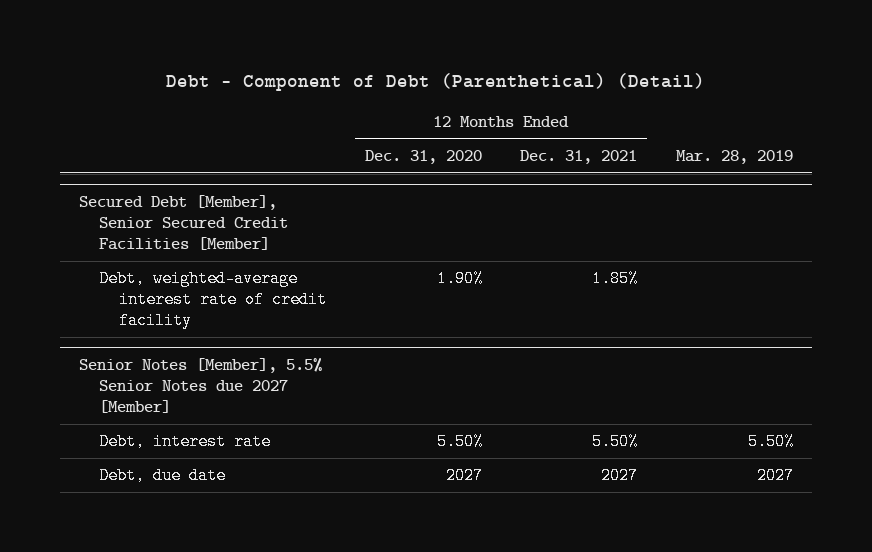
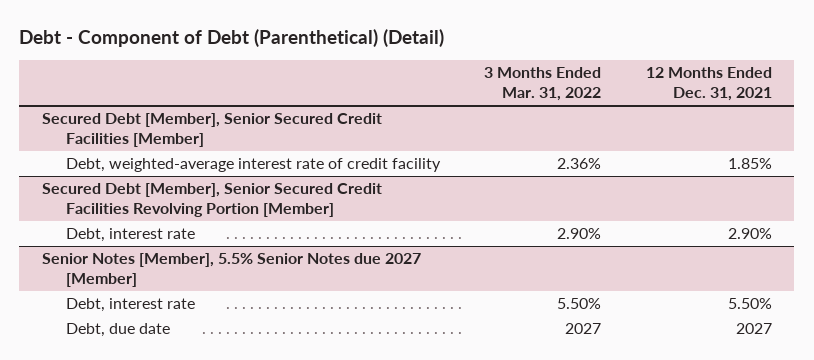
[364,150,482,165] Dec. 31, 2020 -> none
[675,150,793,165] Mar. 28, 2019 -> none
none -> [484,67,602,102] 3 Months Ended Mar. 31, 2022
none -> [41,183,382,218] Secured Debt [Member], Senior Secured Credit Facilities Revolving Portion [Member]
none -> [65,228,195,243] Debt, interest rate

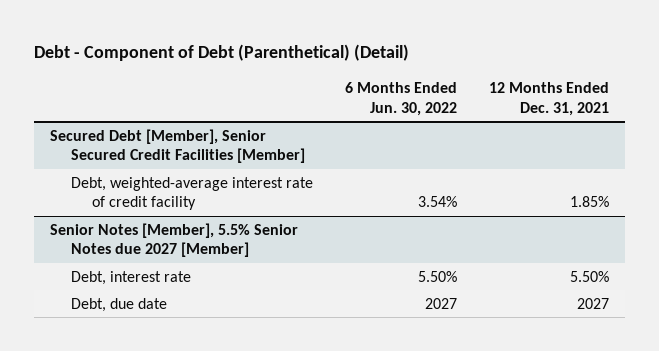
[484,67,602,102] 3 Months Ended Mar. 31, 2022 -> none
none -> [344,81,457,116] 6 Months Ended Jun. 30, 2022
[41,183,382,218] Secured Debt [Member], Senior Secured Credit Facilities Revolving Portion [Member] -> none
[65,228,195,243] Debt, interest rate -> none

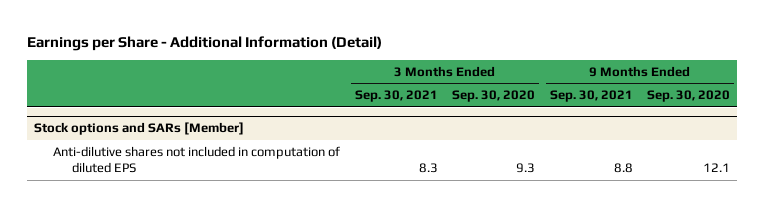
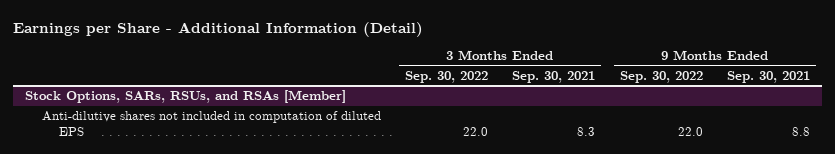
[452,90,536,103] Sep. 30, 2020 -> none
[647,90,731,103] Sep. 30, 2020 -> none
none -> [405,70,489,83] Sep. 30, 2022
none -> [619,70,703,83] Sep. 30, 2022
[34,122,245,136] Stock options and SARs [Member] -> [24,90,346,104] Stock Options, SARs, RSUs, and RSAs [Member]

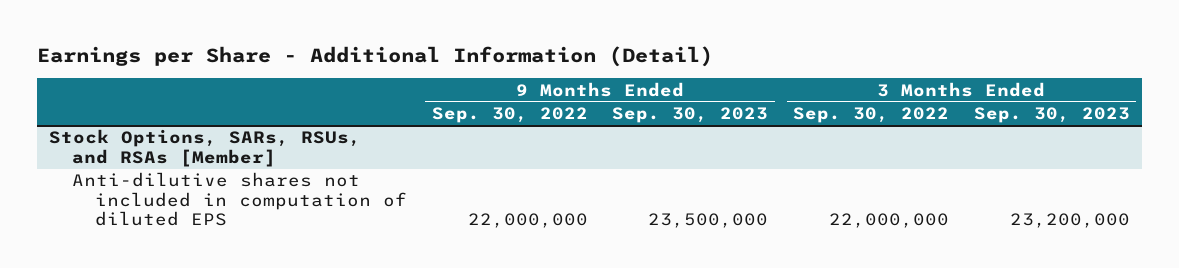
[512,70,596,83] Sep. 30, 2021 -> none
[726,70,810,83] Sep. 30, 2021 -> none
none -> [612,107,769,124] Sep. 30, 2023
none -> [973,107,1130,124] Sep. 30, 2023
[463,127,489,137] 22.0 -> [829,213,950,229] 22,000,000
[677,127,703,137] 22.0 -> [467,213,588,229] 22,000,000

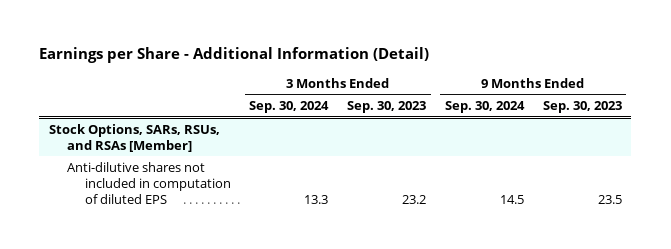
[431,107,588,124] Sep. 30, 2022 -> none
[793,107,950,124] Sep. 30, 2022 -> none
none -> [249,101,330,114] Sep. 30, 2024
none -> [445,101,526,114] Sep. 30, 2024
[648,213,769,229] 23,500,000 -> [597,194,622,204] 23.5
[1009,213,1130,229] 23,200,000 -> [402,194,427,204] 23.2

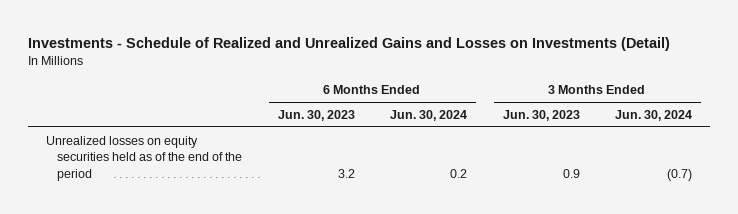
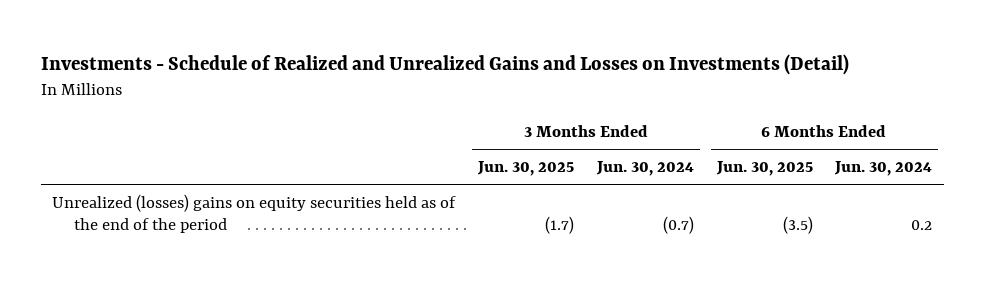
[277,109,355,121] Jun. 30, 2023 -> none
[502,109,580,121] Jun. 30, 2023 -> none
none -> [477,160,575,176] Jun. 30, 2025
none -> [715,160,813,176] Jun. 30, 2025
[45,135,242,181] Unrealized losses on equity securities held as of the end of the period -> [52,193,457,234] Unrealized (losses) gains on equity securities held as of the end of the period

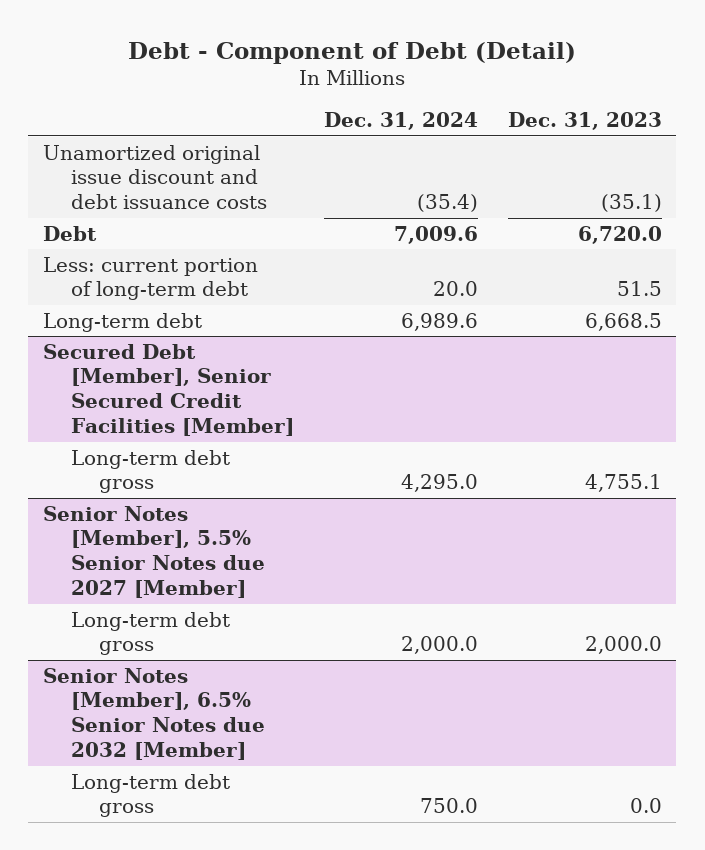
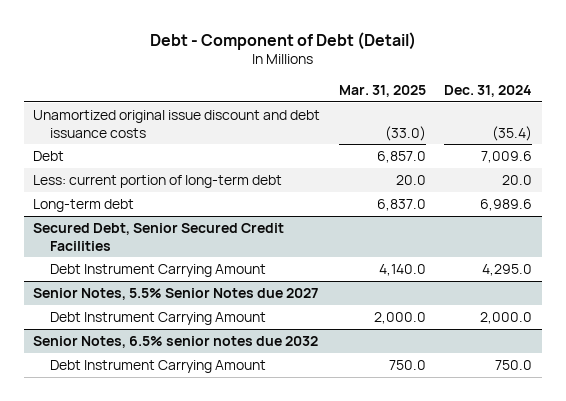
[507,112,662,131] Dec. 31, 2023 -> none
none -> [338,85,426,98] Mar. 31, 2025
[43,343,295,437] Secured Debt [Member], Senior Secured Credit Facilities [Member] -> [33,222,285,251] Secured Debt, Senior Secured Credit Facilities
[71,449,231,494] Long-term debt gross -> [49,263,266,277] Debt Instrument Carrying Amount
[43,505,266,599] Senior Notes [Member], 5.5% Senior Notes due 2027 [Member] -> [33,287,319,300] Senior Notes, 5.5% Senior Notes due 2027
[71,611,231,656] Long-term debt gross -> [49,311,266,325] Debt Instrument Carrying Amount
[43,667,266,761] Senior Notes [Member], 6.5% Senior Notes due 2032 [Member] -> [33,335,319,348] Senior Notes, 6.5% senior notes due 2032
[71,773,231,818] Long-term debt gross -> [49,359,266,373] Debt Instrument Carrying Amount

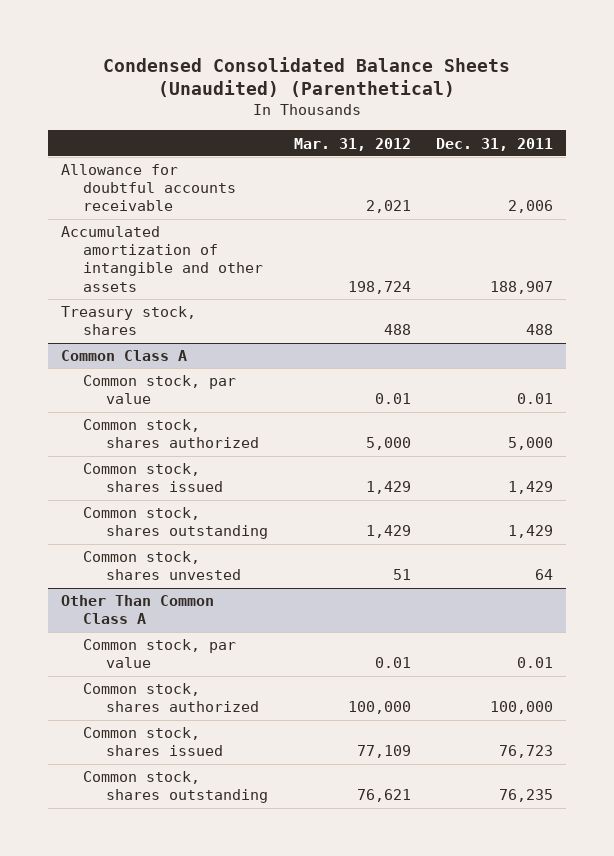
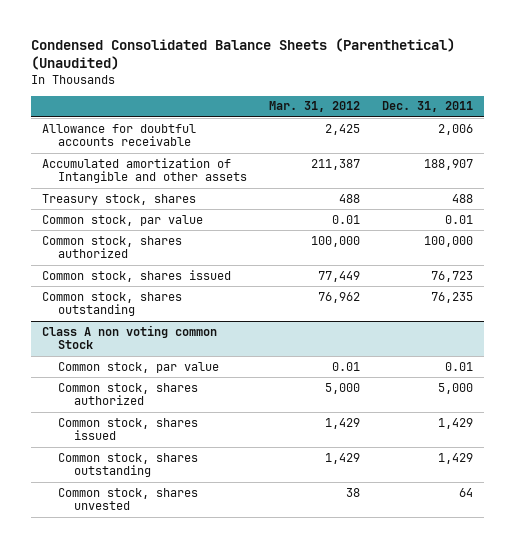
[103,56,511,97] Condensed Consolidated Balance Sheets (Unaudited) (Parenthetical) -> [31,37,456,70] Condensed Consolidated Balance Sheets (Parenthetical) (Unaudited)
[365,200,411,214] 2,021 -> [324,123,360,135] 2,425
[61,226,264,292] Accumulated amortization of intangible and other assets -> [42,157,248,184] Accumulated amortization of Intangible and other assets
[347,280,411,294] 198,724 -> [310,158,360,170] 211,387
[61,350,188,362] Common Class A -> none
none -> [42,235,183,259] Common stock, shares authorized
none -> [42,269,232,282] Common stock, shares issued
none -> [42,291,183,317] Common stock, shares outstanding
none -> [42,324,218,350] Class A non voting common Stock
none -> [58,361,220,373] Common stock, par value
[61,595,215,625] Other Than Common Class A -> none
[83,639,237,669] Common stock, par value -> none
[83,683,259,713] Common stock, shares authorized -> none
[83,727,223,757] Common stock, shares issued -> none
[83,771,268,804] Common stock, shares outstanding -> none
[392,569,411,581] 51 -> [345,487,360,497] 38

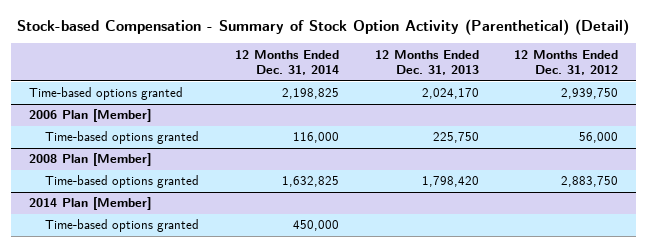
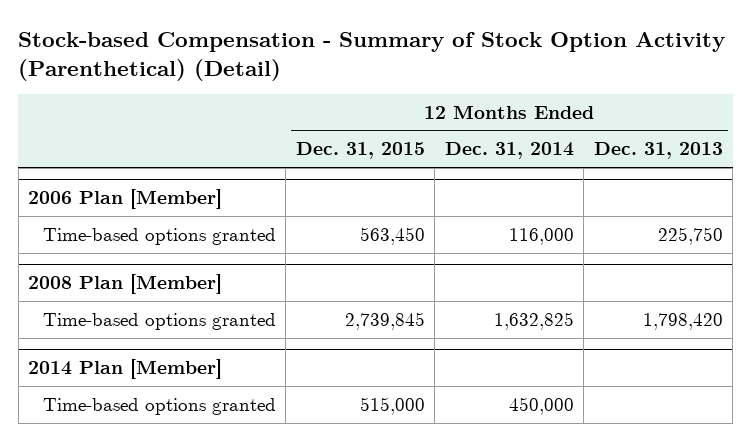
[514,49,619,76] 12 Months Ended Dec. 31, 2012 -> none
none -> [295,142,425,160] Dec. 31, 2015
[28,87,183,101] Time-based options granted -> none

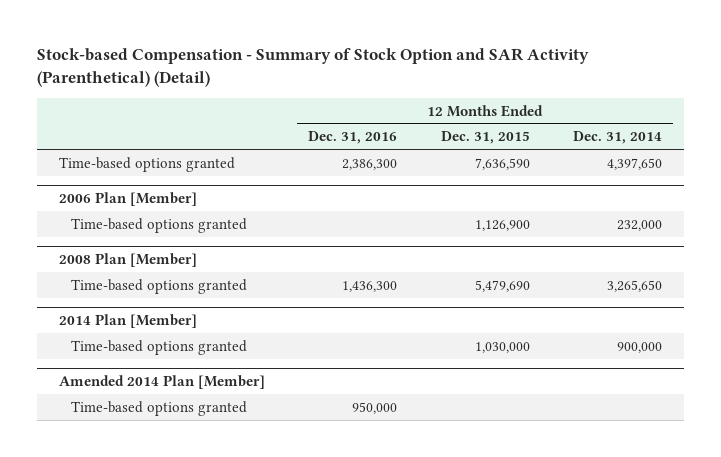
[18,31,726,81] Stock-based Compensation - Summary of Stock Option Activity (Parenthetical) (Detail) -> [37,48,590,88] Stock-based Compensation - Summary of Stock Option and SAR Activity (Parenthetical) (Detail)
[593,142,723,160] Dec. 31, 2013 -> none
none -> [308,131,398,145] Dec. 31, 2016
none -> [58,156,235,172] Time-based options granted
[359,226,425,245] 563,450 -> [474,219,530,231] 1,126,900
[508,227,574,245] 116,000 -> [617,219,663,231] 232,000
[344,311,425,330] 2,739,845 -> [474,279,530,292] 5,479,690
[493,311,574,330] 1,632,825 -> [607,279,663,292] 3,265,650
[359,396,425,415] 515,000 -> [474,341,530,353] 1,030,000
[508,396,574,415] 450,000 -> [617,341,663,353] 900,000
none -> [58,374,265,389] Amended 2014 Plan [Member]
none -> [70,400,247,416] Time-based options granted

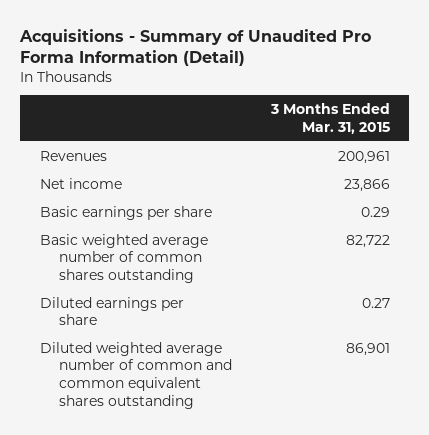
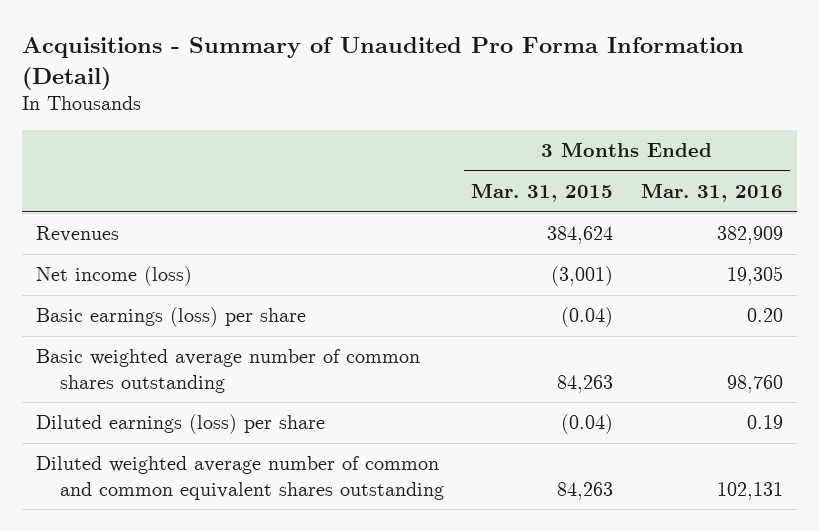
none -> [641,182,784,202] Mar. 31, 2016
[337,150,390,164] 200,961 -> [547,226,614,245] 384,624
[39,177,122,189] Net income -> [36,266,193,287] Net income (loss)
[343,178,390,192] 23,866 -> [551,266,614,287] (3,001)
[39,205,212,220] Basic earnings per share -> [36,307,307,328] Basic earnings (loss) per share
[360,206,390,217] 0.29 -> [561,307,614,328] (0.04)
[345,234,390,248] 82,722 -> [557,374,614,393] 84,263
[39,296,184,326] Diluted earnings per share -> [36,414,326,435] Diluted earnings (loss) per share
[361,297,390,308] 0.27 -> [561,414,614,435] (0.04)
[345,342,390,356] 86,901 -> [557,481,614,500] 84,263

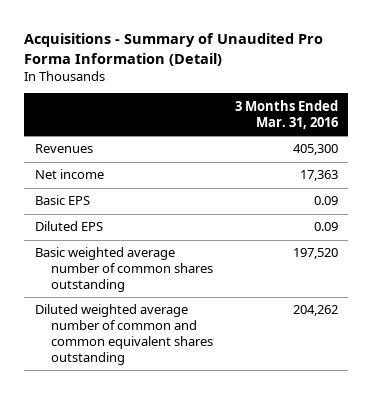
[471,182,614,202] Mar. 31, 2015 -> none
[36,307,307,328] Basic earnings (loss) per share -> none
[36,414,326,435] Diluted earnings (loss) per share -> none
[717,226,784,245] 382,909 -> [292,144,338,156] 405,300
[36,266,193,287] Net income (loss) -> [34,169,104,180] Net income
[727,266,784,286] 19,305 -> [299,170,338,182] 17,363
none -> [34,195,90,206] Basic EPS
none -> [34,221,103,232] Diluted EPS
[727,374,784,393] 98,760 -> [292,248,338,260] 197,520
[717,481,784,500] 102,131 -> [292,305,338,317] 204,262

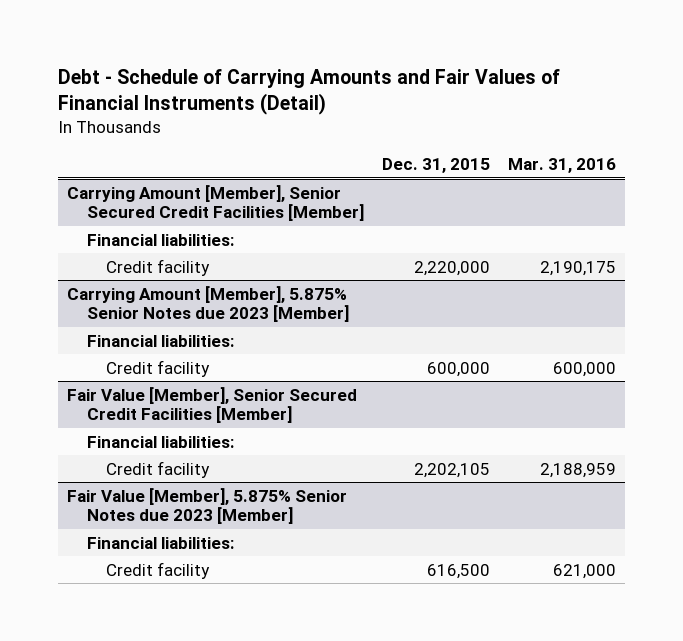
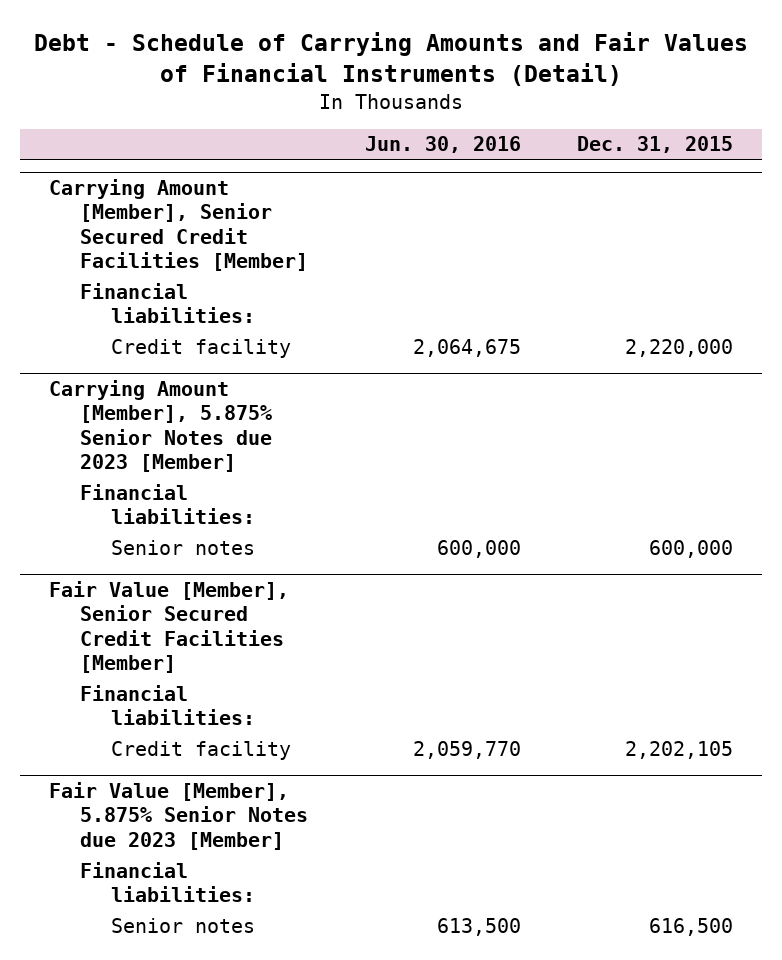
[507,157,616,173] Mar. 31, 2016 -> none
none -> [364,136,521,154] Jun. 30, 2016
[106,359,211,377] Credit facility -> none
none -> [111,539,256,555] Senior notes
[106,561,211,579] Credit facility -> [111,917,256,933] Senior notes

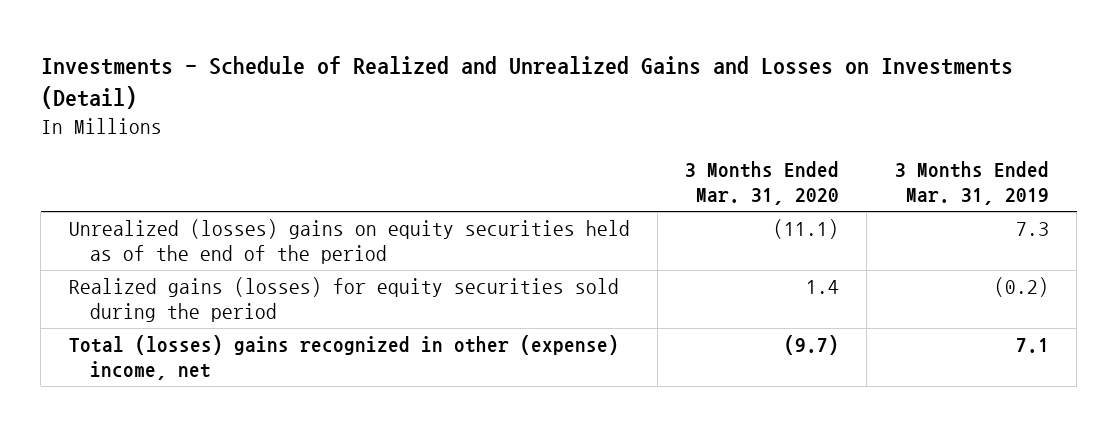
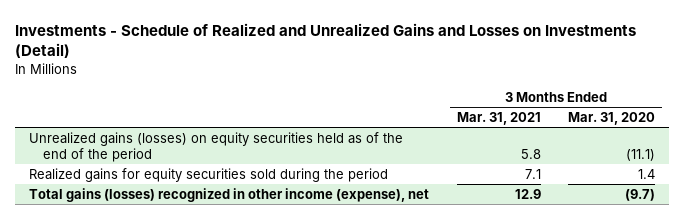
[894,161,1049,206] 3 Months Ended Mar. 31, 2019 -> none
none -> [456,112,541,126] Mar. 31, 2021
[68,218,630,265] Unrealized (losses) gains on equity securities held as of the end of the period -> [29,131,404,162] Unrealized gains (losses) on equity securities held as of the end of the period
[68,276,619,323] Realized gains (losses) for equity securities sold during the period -> [29,167,389,182] Realized gains for equity securities sold during the period
[68,334,619,381] Total (losses) gains recognized in other (expense) income, net -> [29,187,430,202] Total gains (losses) recognized in other income (expense), net

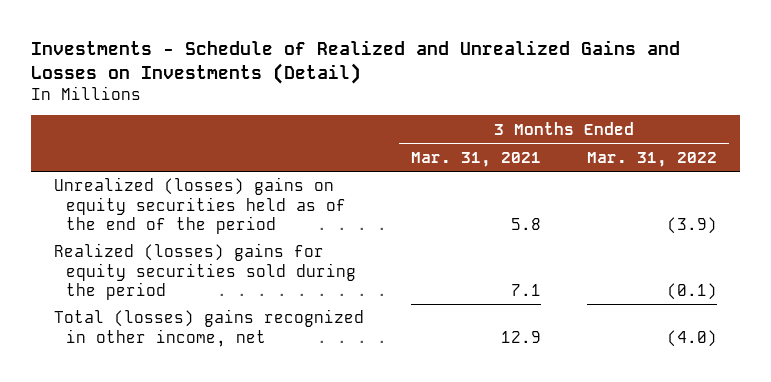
[568,112,656,126] Mar. 31, 2020 -> none
none -> [587,151,718,167] Mar. 31, 2022
[29,131,404,162] Unrealized gains (losses) on equity securities held as of the end of the period -> [54,177,346,235] Unrealized (losses) gains on equity securities held as of the end of the period
[29,167,389,182] Realized gains for equity securities sold during the period -> [54,243,356,301] Realized (losses) gains for equity securities sold during the period
[29,187,430,202] Total gains (losses) recognized in other income (expense), net -> [54,309,365,347] Total (losses) gains recognized in other income, net

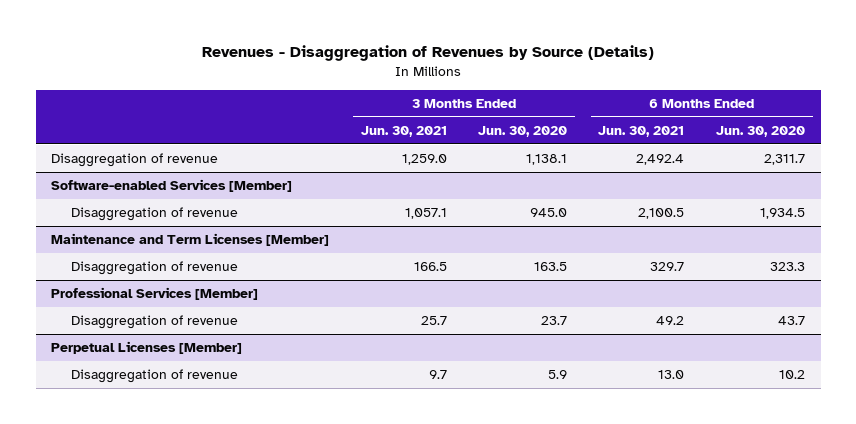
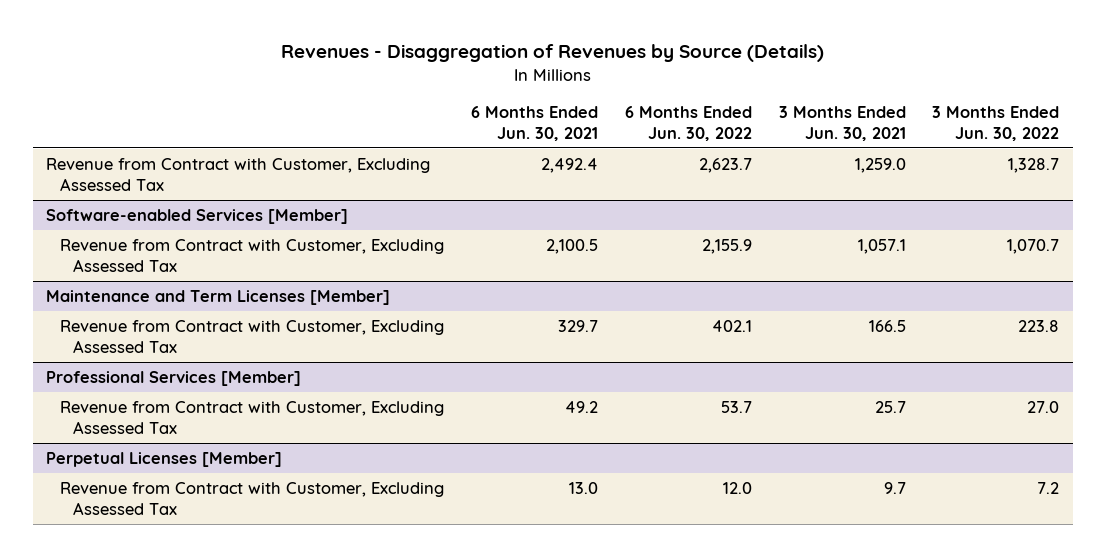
[478,126,568,138] Jun. 30, 2020 -> none
[715,126,805,138] Jun. 30, 2020 -> none
none -> [624,105,752,141] 6 Months Ended Jun. 30, 2022
none -> [932,105,1060,141] 3 Months Ended Jun. 30, 2022
[51,153,219,168] Disaggregation of revenue -> [46,157,431,191] Revenue from Contract with Customer, Excluding Assessed Tax
[70,207,238,222] Disaggregation of revenue -> [59,238,444,272] Revenue from Contract with Customer, Excluding Assessed Tax
[70,261,238,276] Disaggregation of revenue -> [59,319,444,353] Revenue from Contract with Customer, Excluding Assessed Tax
[70,315,238,330] Disaggregation of revenue -> [59,400,444,434] Revenue from Contract with Customer, Excluding Assessed Tax
[70,369,238,384] Disaggregation of revenue -> [59,481,444,515] Revenue from Contract with Customer, Excluding Assessed Tax

